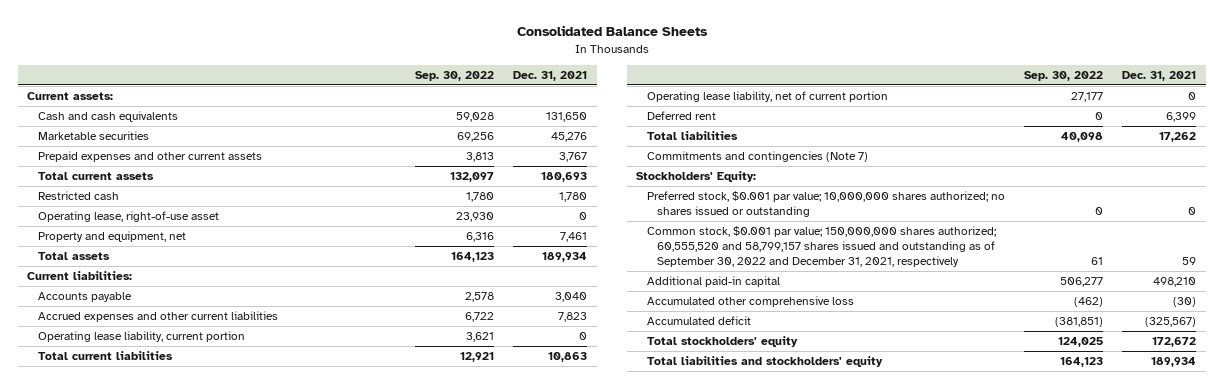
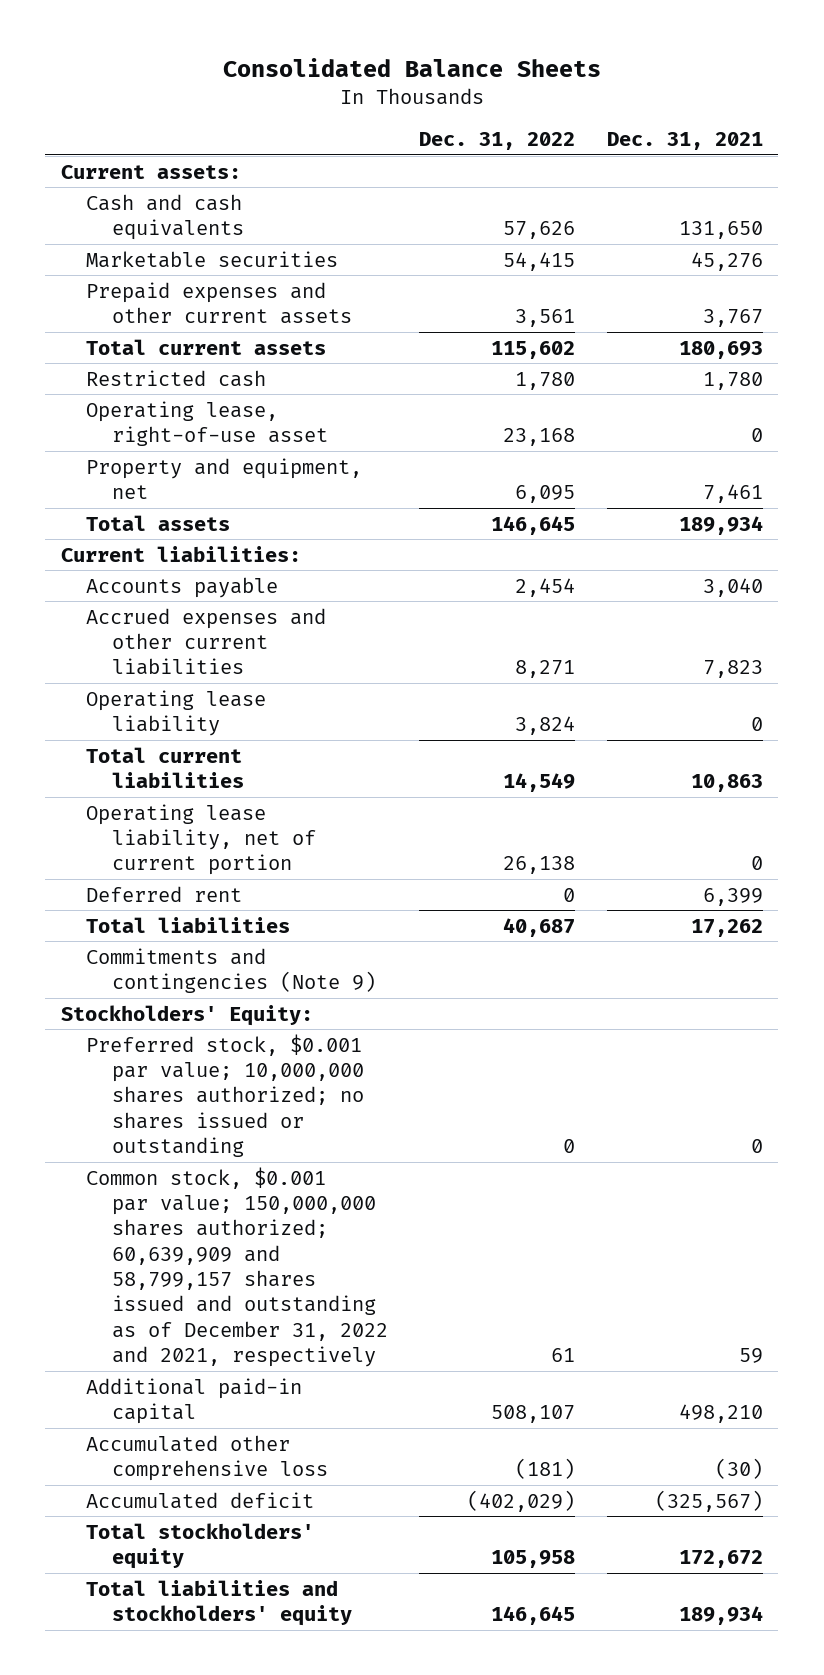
[414,70,494,81] Sep. 30, 2022 -> none
none -> [419,132,576,151] Dec. 31, 2022
[37,331,245,343] Operating lease liability, current portion -> [86,689,267,737] Operating lease liability
[646,151,868,163] Commitments and contingencies (Note 7) -> [86,947,376,994] Commitments and contingencies (Note 9)
[646,226,996,267] Common stock, $0.001 par value; 150,000,000 shares authorized; 60,555,520 and 58,799,157 shares issued and outstanding as of September 30, 2022 and December 31, 2021, respectively -> [86,1166,388,1368] Common stock, $0.001 par value; 150,000,000 shares authorized; 60,639,909 and 58,799,157 shares issued and outstanding as of December 31, 2022 and 2021, respectively

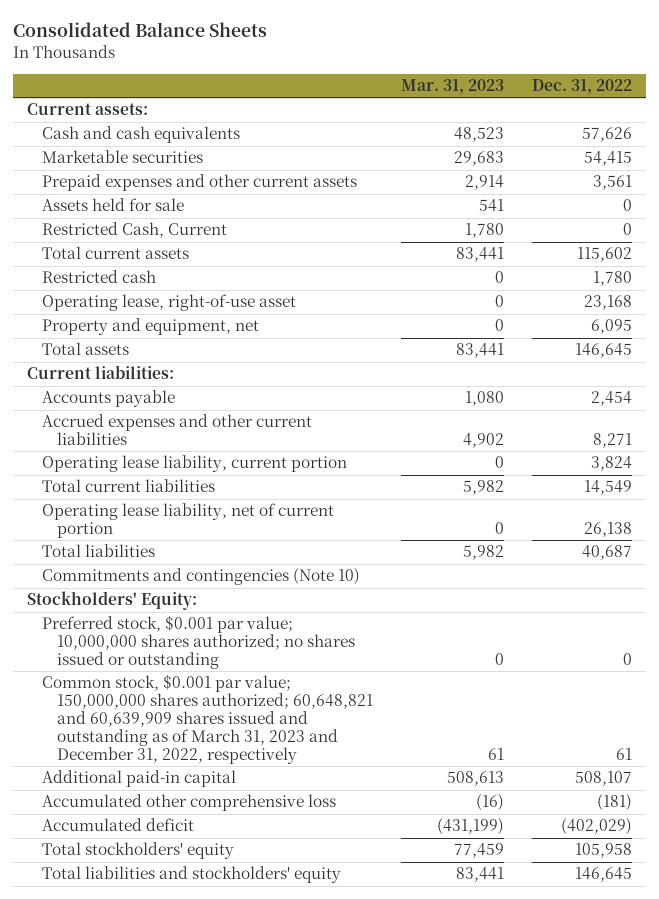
[606,132,763,151] Dec. 31, 2021 -> none
none -> [400,78,504,94] Mar. 31, 2023
none -> [42,198,185,212] Assets held for sale
none -> [42,222,228,239] Restricted Cash, Current
[86,689,267,737] Operating lease liability -> [42,455,348,473] Operating lease liability, current portion
[86,885,243,902] Deferred rent -> none
[86,947,376,994] Commitments and contingencies (Note 9) -> [42,568,361,586] Commitments and contingencies (Note 10)
[86,1166,388,1368] Common stock, $0.001 par value; 150,000,000 shares authorized; 60,639,909 and 58,799,157 shares issued and outstanding as of December 31, 2022 and 2021, respectively -> [42,674,374,765] Common stock, $0.001 par value; 150,000,000 shares authorized; 60,648,821 and 60,639,909 shares issued and outstanding as of March 31, 2023 and December 31, 2022, respectively

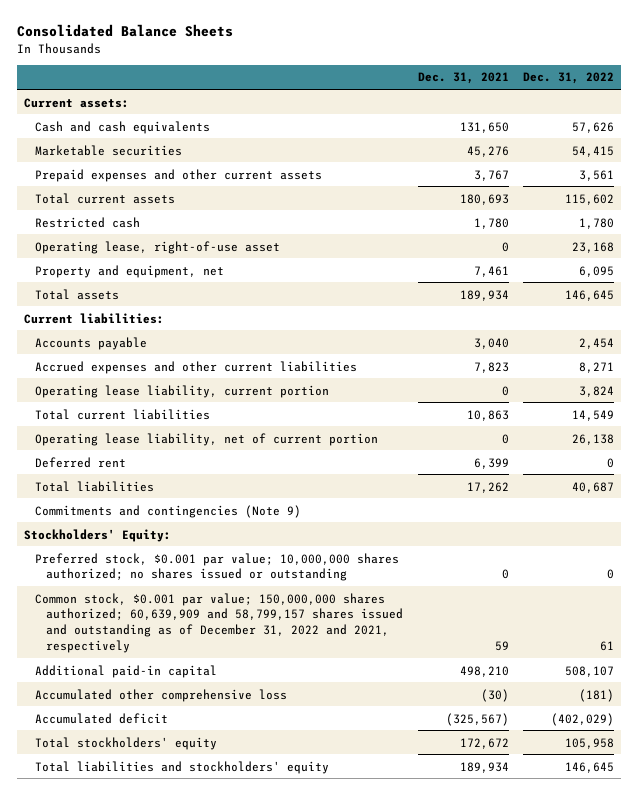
[400,78,504,94] Mar. 31, 2023 -> none
none -> [417,72,509,85] Dec. 31, 2021
[42,198,185,212] Assets held for sale -> none
[42,222,228,239] Restricted Cash, Current -> none
none -> [35,456,127,468] Deferred rent
[42,568,361,586] Commitments and contingencies (Note 10) -> [35,504,302,518] Commitments and contingencies (Note 9)
[42,674,374,765] Common stock, $0.001 par value; 150,000,000 shares authorized; 60,648,821 and 60,639,909 shares issued and outstanding as of March 31, 2023 and December 31, 2022, respectively -> [35,592,404,653] Common stock, $0.001 par value; 150,000,000 shares authorized; 60,639,909 and 58,799,157 shares issued and outstanding as of December 31, 2022 and 2021, respectively

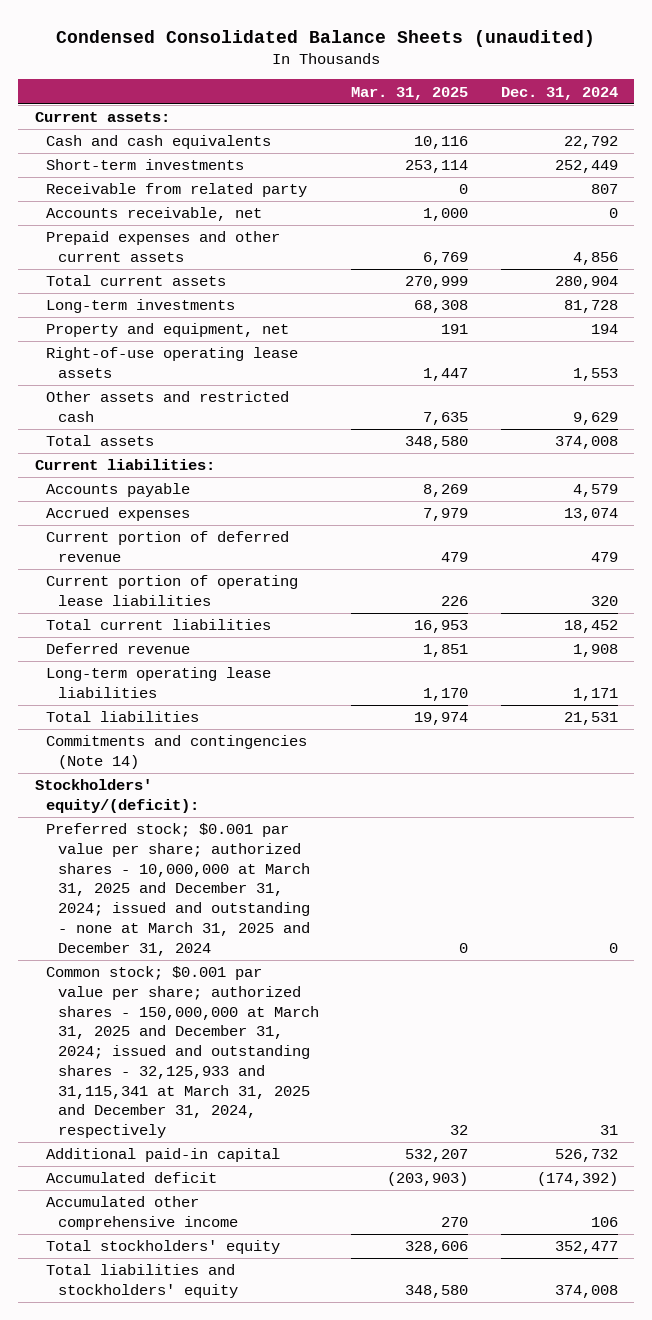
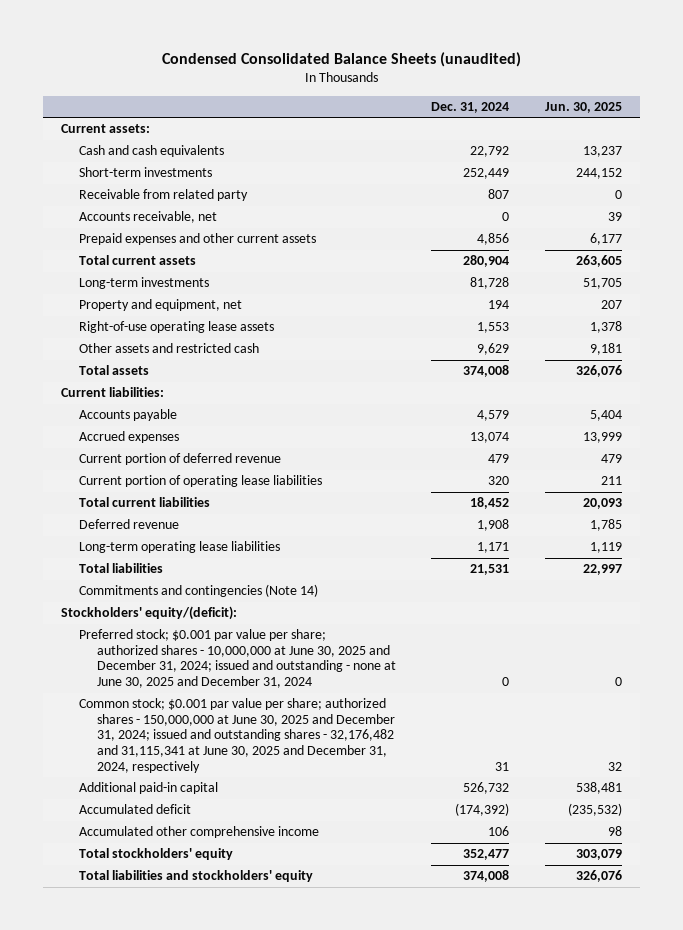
[351,86,469,100] Mar. 31, 2025 -> none
none -> [545,101,623,113] Jun. 30, 2025
[46,823,310,956] Preferred stock; $0.001 par value per share; authorized shares - 10,000,000 at March 31, 2025 and December 31, 2024; issued and outstanding - none at March 31, 2025 and December 31, 2024 -> [78,629,396,689] Preferred stock; $0.001 par value per share; authorized shares - 10,000,000 at June 30, 2025 and December 31, 2024; issued and outstanding - none at June 30, 2025 and December 31, 2024
[46,966,319,1138] Common stock; $0.001 par value per share; authorized shares - 150,000,000 at March 31, 2025 and December 31, 2024; issued and outstanding shares - 32,125,933 and 31,115,341 at March 31, 2025 and December 31, 2024, respectively -> [78,698,395,773] Common stock; $0.001 par value per share; authorized shares - 150,000,000 at June 30, 2025 and December 31, 2024; issued and outstanding shares - 32,176,482 and 31,115,341 at June 30, 2025 and December 31, 2024, respectively

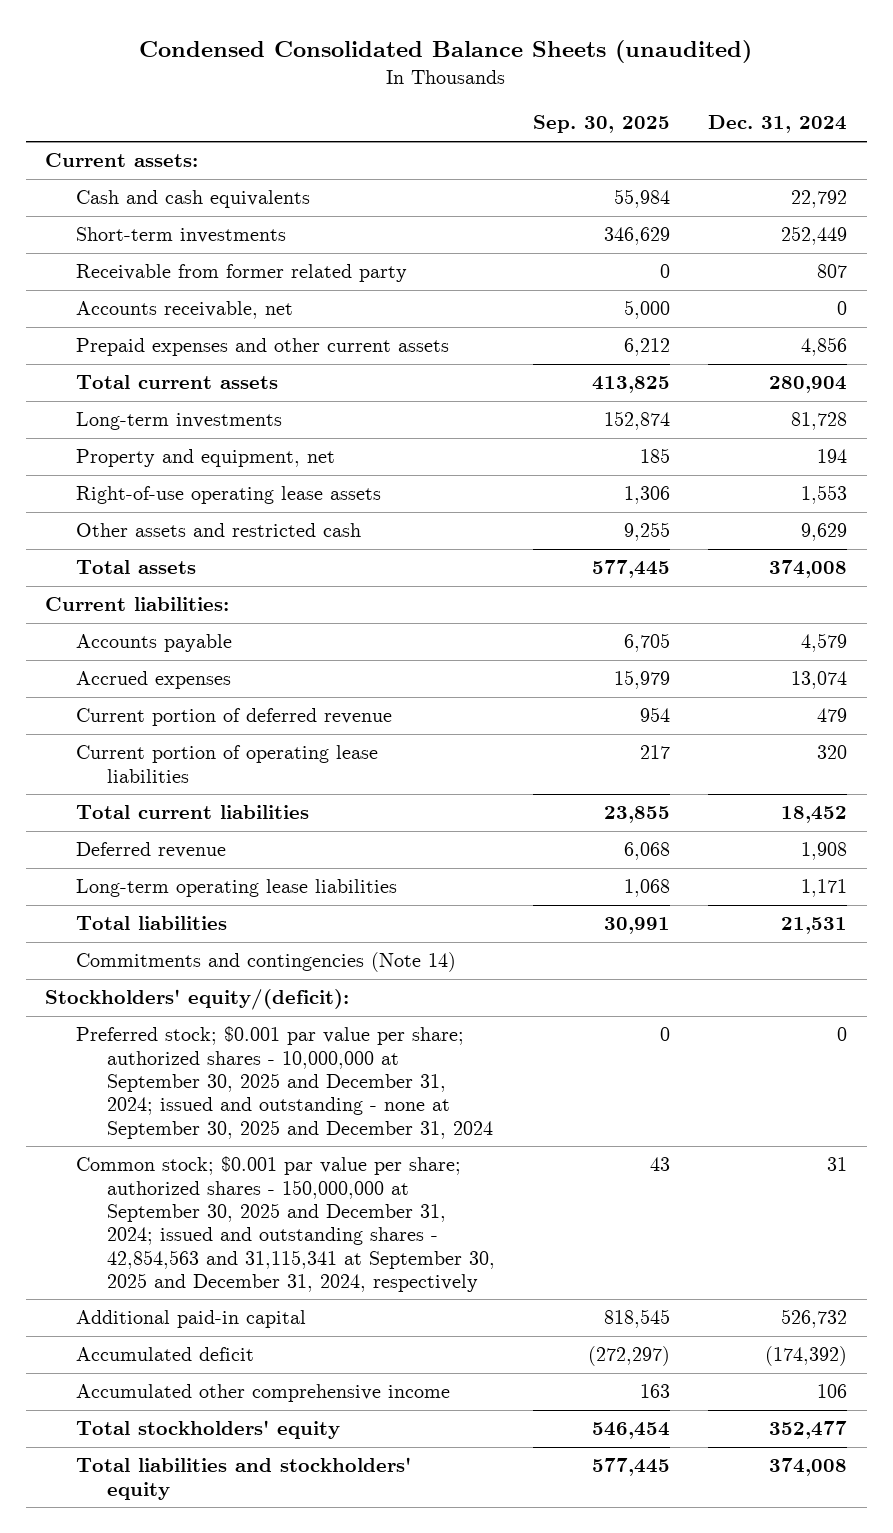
[545,101,623,113] Jun. 30, 2025 -> none
none -> [533,115,671,134] Sep. 30, 2025
[78,189,248,202] Receivable from related party -> [76,264,408,283] Receivable from former related party
[78,629,396,689] Preferred stock; $0.001 par value per share; authorized shares - 10,000,000 at June 30, 2025 and December 31, 2024; issued and outstanding - none at June 30, 2025 and December 31, 2024 -> [76,1026,493,1139] Preferred stock; $0.001 par value per share; authorized shares - 10,000,000 at September 30, 2025 and December 31, 2024; issued and outstanding - none at September 30, 2025 and December 31, 2024
[78,698,395,773] Common stock; $0.001 par value per share; authorized shares - 150,000,000 at June 30, 2025 and December 31, 2024; issued and outstanding shares - 32,176,482 and 31,115,341 at June 30, 2025 and December 31, 2024, respectively -> [76,1156,495,1292] Common stock; $0.001 par value per share; authorized shares - 150,000,000 at September 30, 2025 and December 31, 2024; issued and outstanding shares - 42,854,563 and 31,115,341 at September 30, 2025 and December 31, 2024, respectively

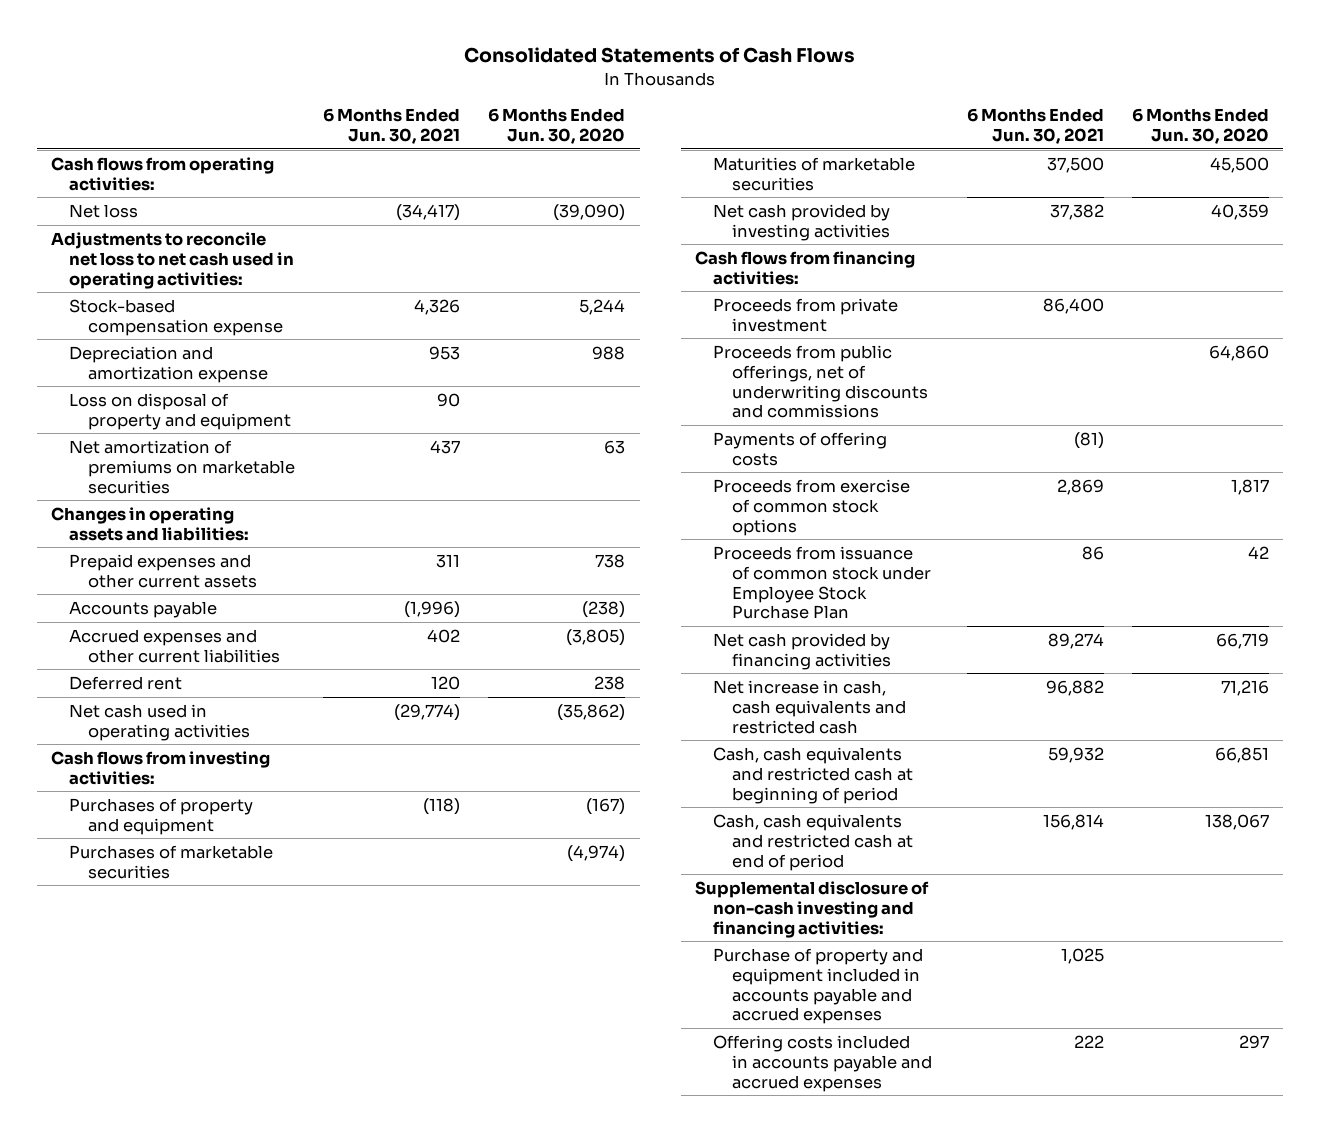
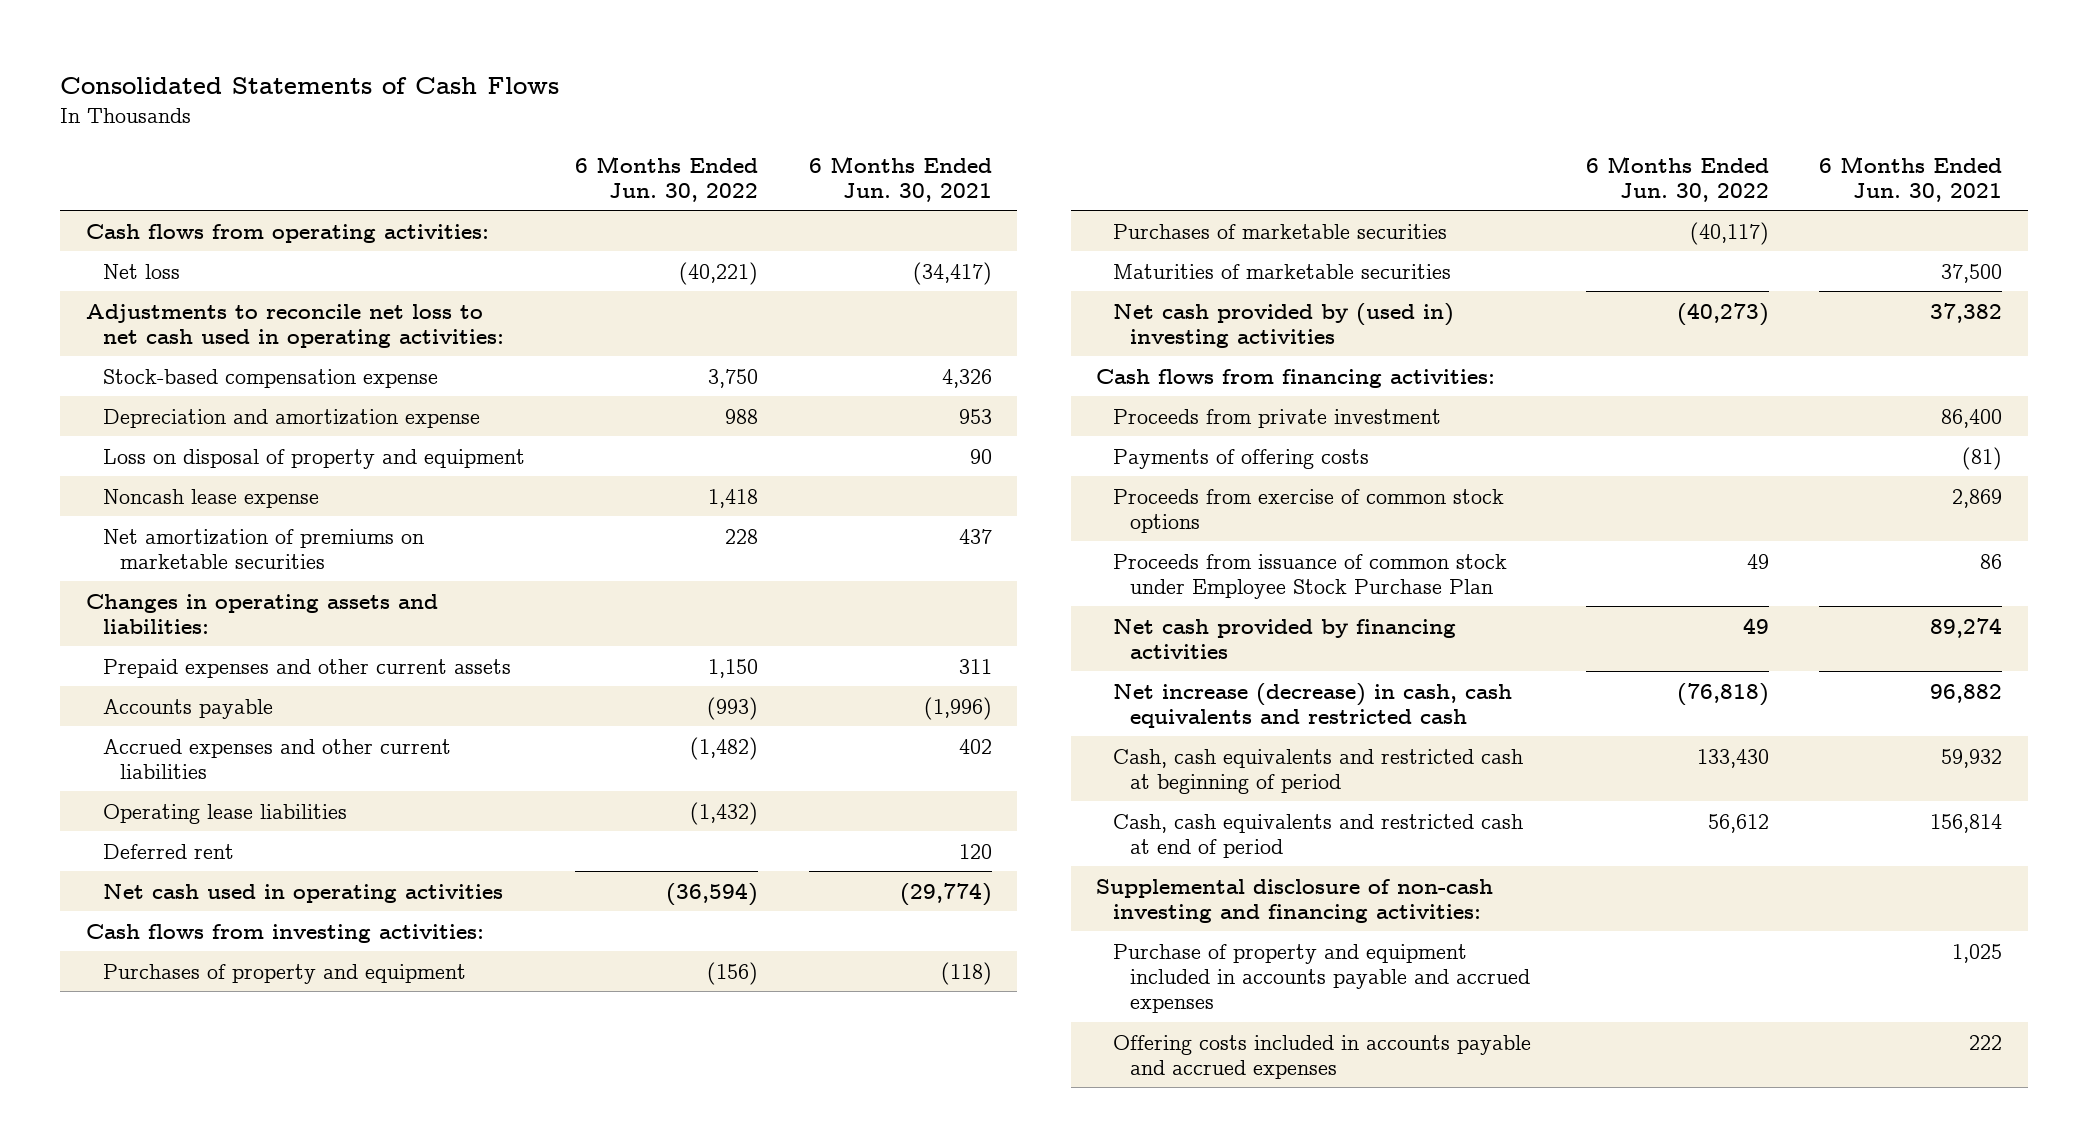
[488,108,626,145] 6 Months Ended Jun. 30, 2020 -> none
none -> [575,155,759,202] 6 Months Ended Jun. 30, 2022
none -> [102,488,319,508] Noncash lease expense
none -> [102,803,347,824] Operating lease liabilities
[713,203,891,241] Net cash provided by investing activities -> [1113,302,1455,348] Net cash provided by (used in) investing activities
[713,344,928,419] Proceeds from public offerings, net of underwriting discounts and commissions -> none
[713,679,906,734] Net increase in cash, cash equivalents and restricted cash -> [1113,682,1513,728] Net increase (decrease) in cash, cash equivalents and restricted cash

